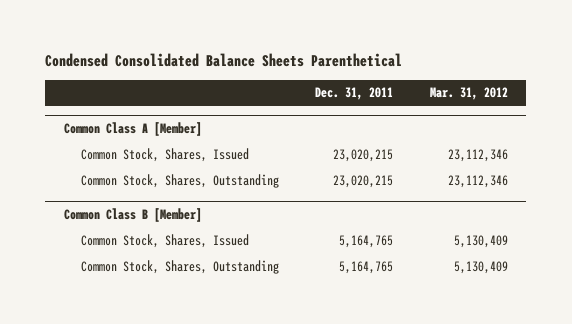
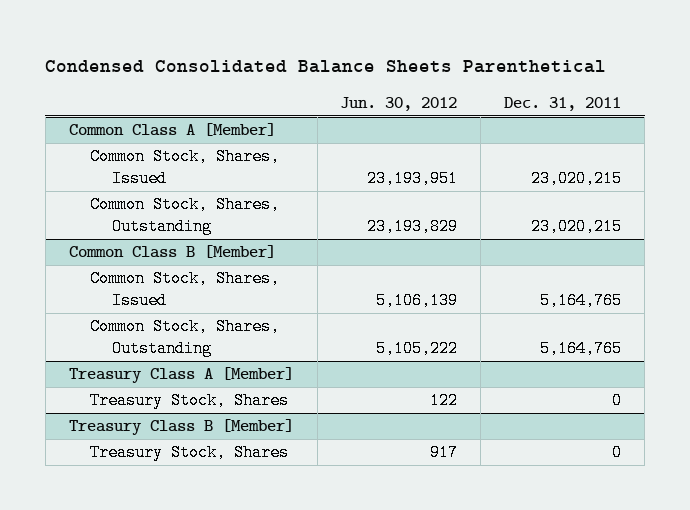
[430,87,509,101] Mar. 31, 2012 -> none
none -> [340,97,458,112] Jun. 30, 2012
none -> [68,367,294,384] Treasury Class A [Member]
none -> [90,392,290,410] Treasury Stock, Shares
none -> [68,419,294,436] Treasury Class B [Member]
none -> [90,444,290,462] Treasury Stock, Shares

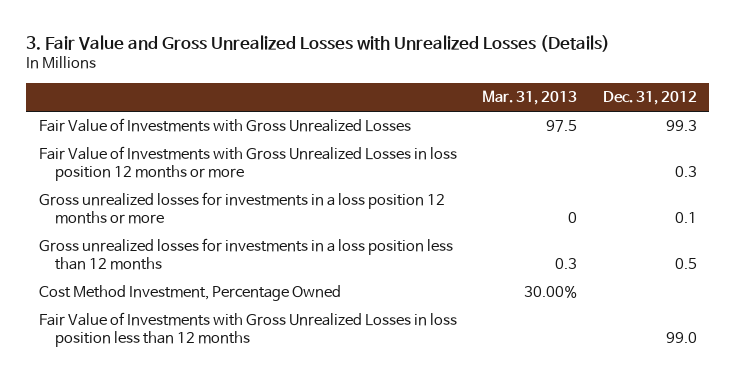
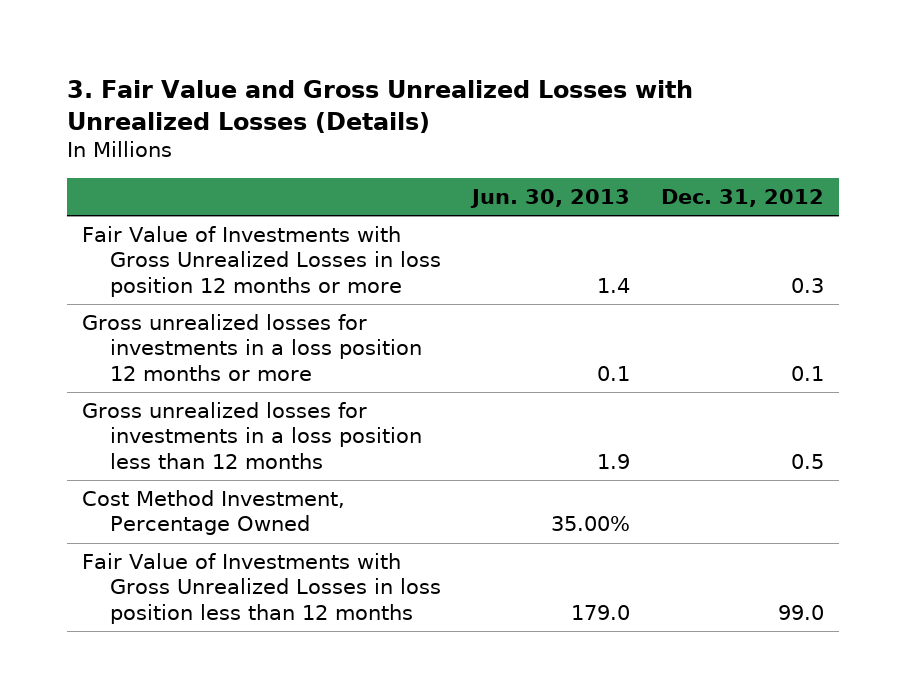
[482,90,578,106] Mar. 31, 2013 -> none
none -> [470,188,631,208] Jun. 30, 2013
[38,118,411,133] Fair Value of Investments with Gross Unrealized Losses -> none

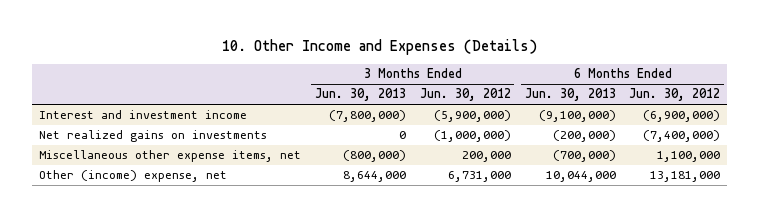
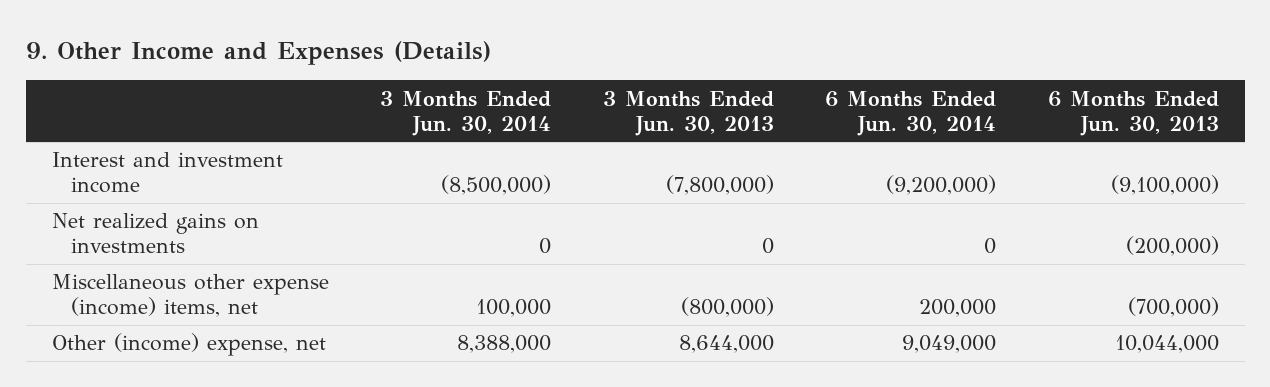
[221,39,537,56] 10. Other Income and Expenses (Details) -> [25,40,491,65] 9. Other Income and Expenses (Details)
[419,88,511,102] Jun. 30, 2012 -> none
[629,88,721,102] Jun. 30, 2012 -> none
none -> [380,90,552,136] 3 Months Ended Jun. 30, 2014
none -> [825,90,997,136] 6 Months Ended Jun. 30, 2014
[38,150,301,163] Miscellaneous other expense items, net -> [51,274,329,318] Miscellaneous other expense (income) items, net

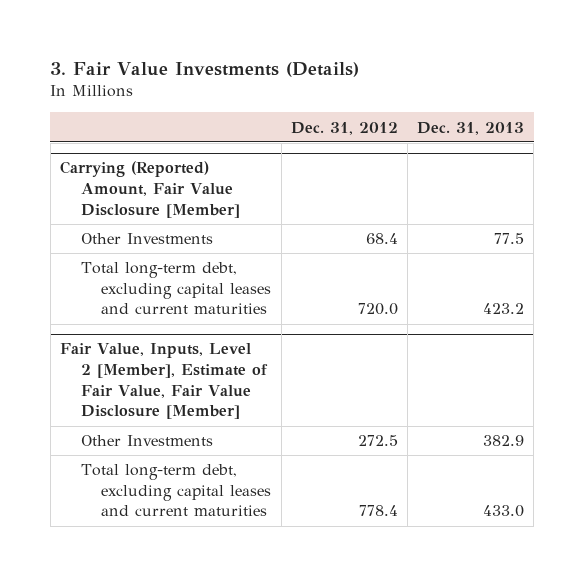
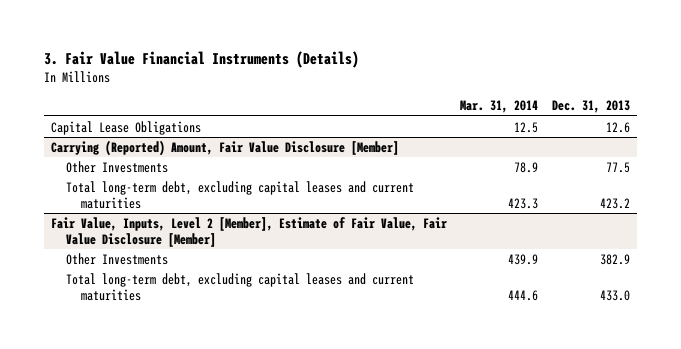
[50,61,360,77] 3. Fair Value Investments (Details) -> [43,51,359,69] 3. Fair Value Financial Instruments (Details)
[290,121,398,135] Dec. 31, 2012 -> none
none -> [460,100,539,114] Mar. 31, 2014
none -> [50,120,201,135] Capital Lease Obligations

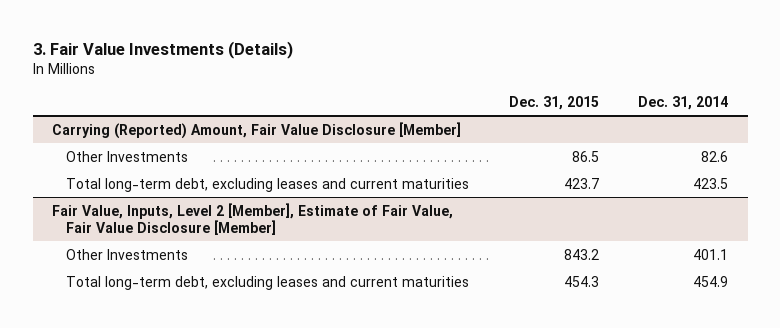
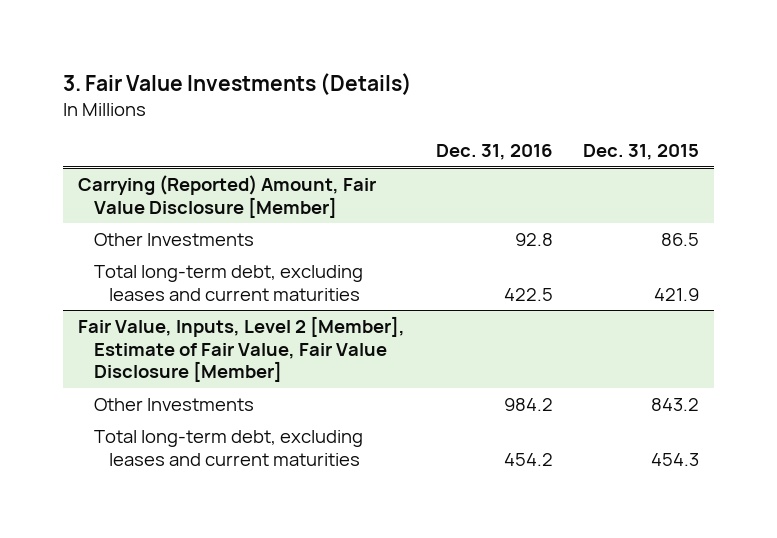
[638,95,729,110] Dec. 31, 2014 -> none
none -> [435,144,553,161] Dec. 31, 2016
[563,177,599,189] 423.7 -> [654,287,700,301] 421.9

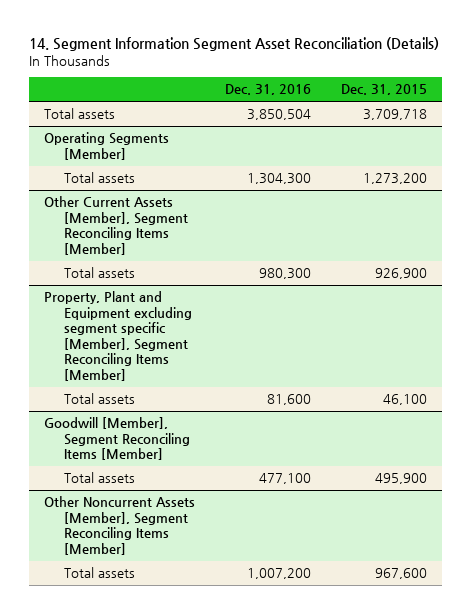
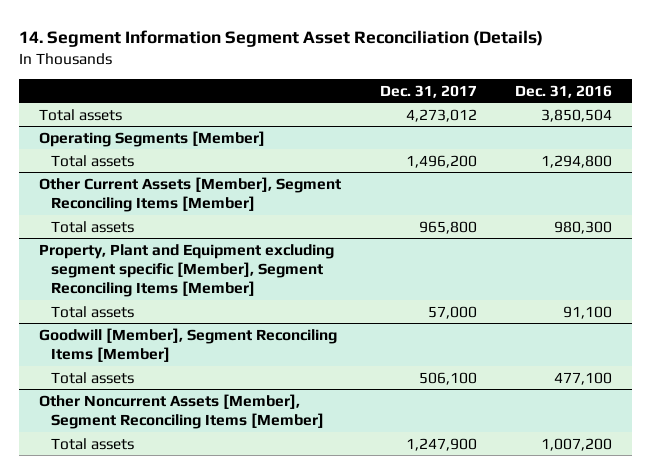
[341,84,428,96] Dec. 31, 2015 -> none
none -> [379,84,477,98] Dec. 31, 2017
[247,173,312,185] 1,304,300 -> [541,154,613,168] 1,294,800
[267,394,312,406] 81,600 -> [563,305,613,319] 91,100

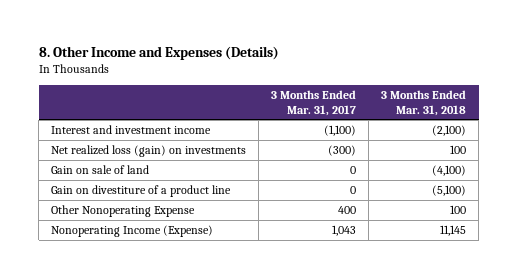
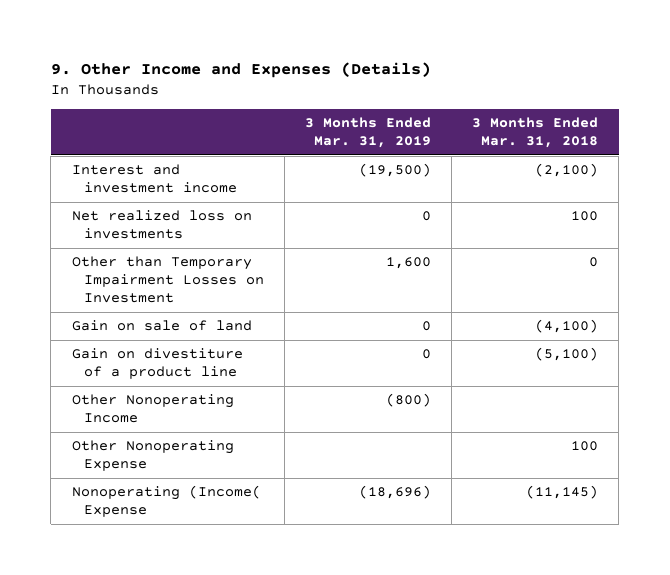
[38,46,279,61] 8. Other Income and Expenses (Details) -> [50,62,431,79] 9. Other Income and Expenses (Details)
[271,89,357,116] 3 Months Ended Mar. 31, 2017 -> none
none -> [305,117,432,149] 3 Months Ended Mar. 31, 2019
[51,144,247,157] Net realized loss (gain) on investments -> [71,210,252,240] Net realized loss on investments
none -> [71,256,264,304] Other than Temporary Impairment Losses on Investment
none -> [71,394,234,424] Other Nonoperating Income
[51,224,214,237] Nonoperating Income (Expense) -> [71,485,261,518] Nonoperating (Income( Expense
[440,224,467,236] 11,145 -> [526,485,599,500] (11,145)

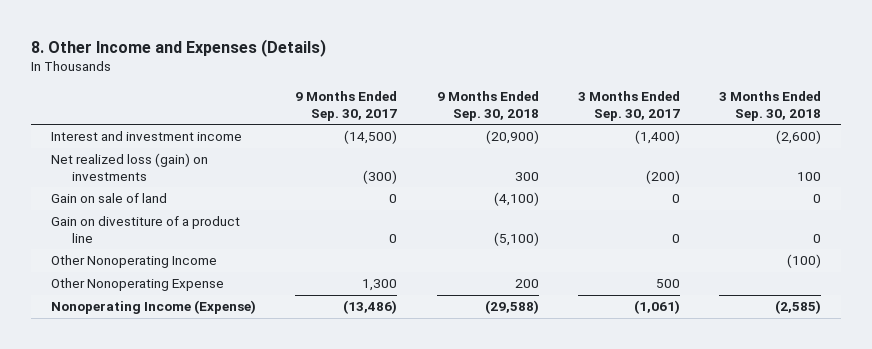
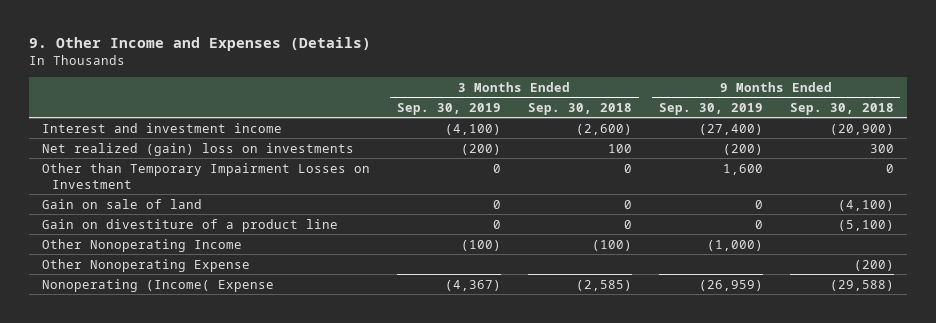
[31,38,327,57] 8. Other Income and Expenses (Details) -> [28,37,371,52] 9. Other Income and Expenses (Details)
[295,91,398,121] 9 Months Ended Sep. 30, 2017 -> none
[577,91,680,121] 3 Months Ended Sep. 30, 2017 -> none
none -> [397,102,502,115] Sep. 30, 2019
none -> [658,102,763,115] Sep. 30, 2019
[51,153,209,181] Net realized loss (gain) on investments -> [42,142,355,156] Net realized (gain) loss on investments
none -> [42,162,371,189] Other than Temporary Impairment Losses on Investment
[514,279,539,289] 200 -> [853,259,894,271] (200)
[51,300,257,315] Nonoperating Income (Expense) -> [42,278,275,292] Nonoperating (Income( Expense

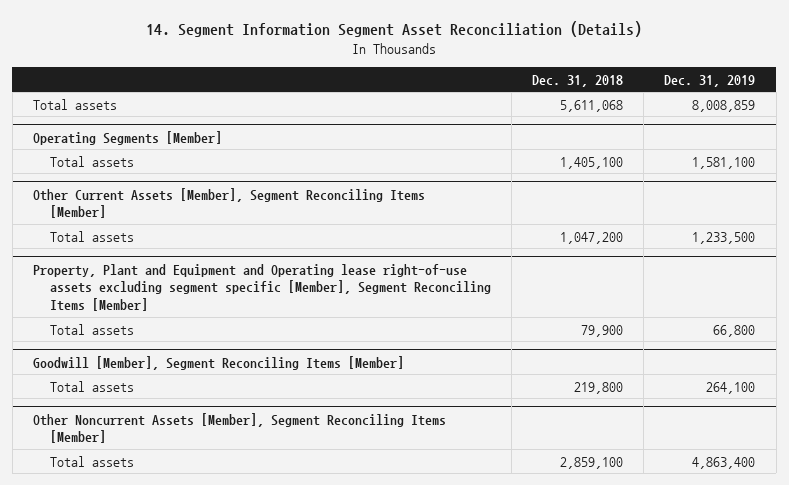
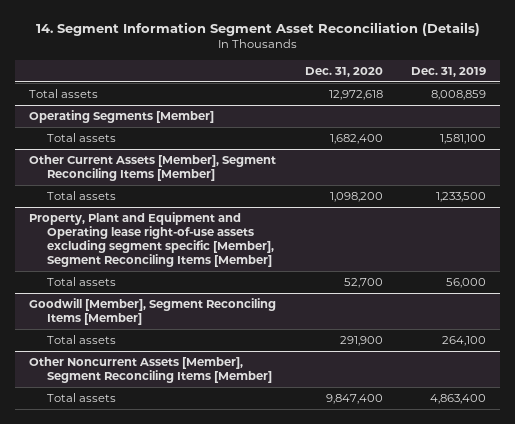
[532,74,624,87] Dec. 31, 2018 -> none
none -> [304,66,383,77] Dec. 31, 2020
[713,324,756,337] 66,800 -> [446,278,487,289] 56,000

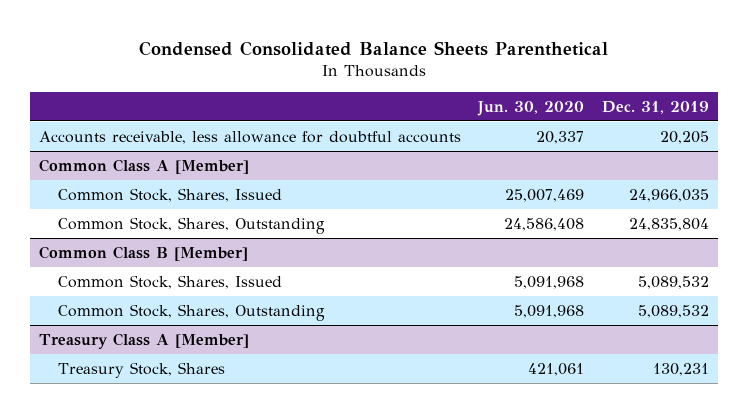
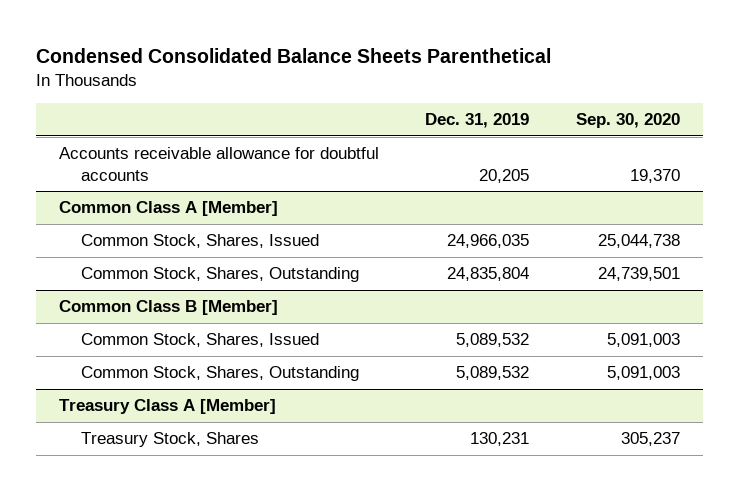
[477,100,585,116] Jun. 30, 2020 -> none
none -> [575,113,680,129] Sep. 30, 2020
[38,130,461,144] Accounts receivable, less allowance for doubtful accounts -> [59,147,380,181] Accounts receivable allowance for doubtful accounts

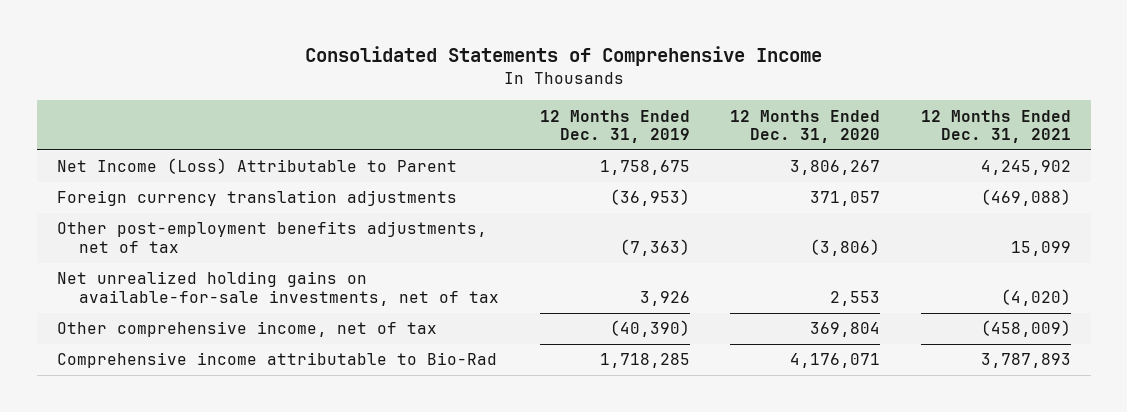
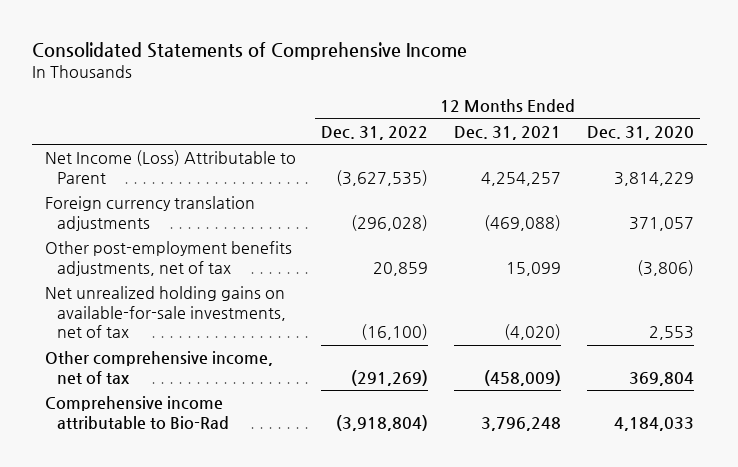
[539,109,690,144] 12 Months Ended Dec. 31, 2019 -> none
none -> [321,125,429,140] Dec. 31, 2022
[790,160,881,176] 3,806,267 -> [613,171,694,186] 3,814,229
[980,160,1071,176] 4,245,902 -> [481,171,562,186] 4,254,257
[790,353,881,369] 4,176,071 -> [613,416,694,431] 4,184,033
[980,353,1071,369] 3,787,893 -> [481,416,562,431] 3,796,248

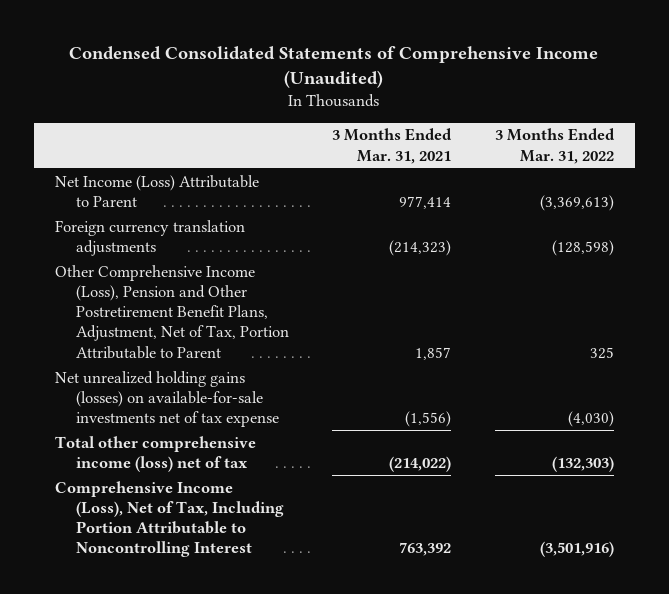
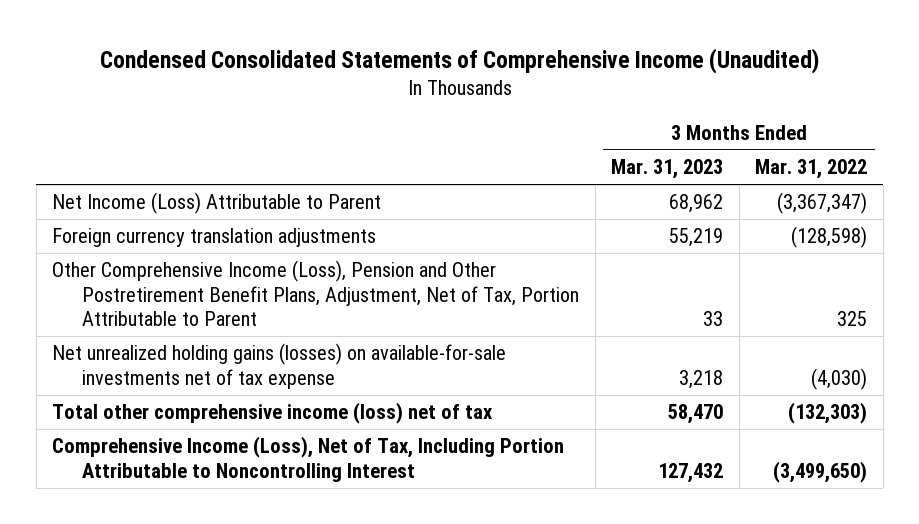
[332,128,453,164] 3 Months Ended Mar. 31, 2021 -> none
none -> [611,159,724,180] Mar. 31, 2023
[539,194,614,211] (3,369,613) -> [777,192,868,215] (3,367,347)
[539,541,614,558] (3,501,916) -> [773,460,868,483] (3,499,650)

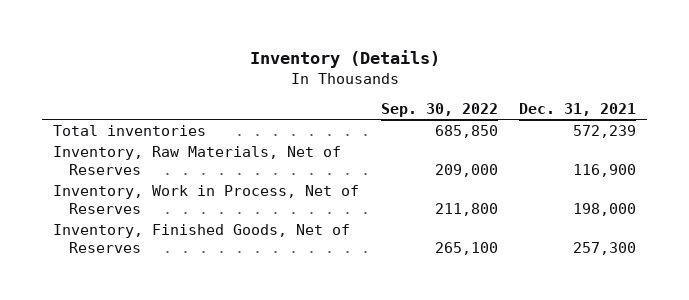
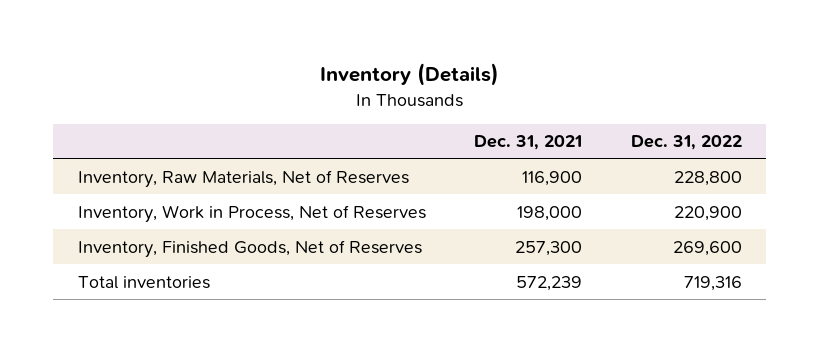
[380,102,498,117] Sep. 30, 2022 -> none
none -> [630,135,742,151] Dec. 31, 2022
[53,124,207,136] Total inventories -> [77,275,210,289] Total inventories

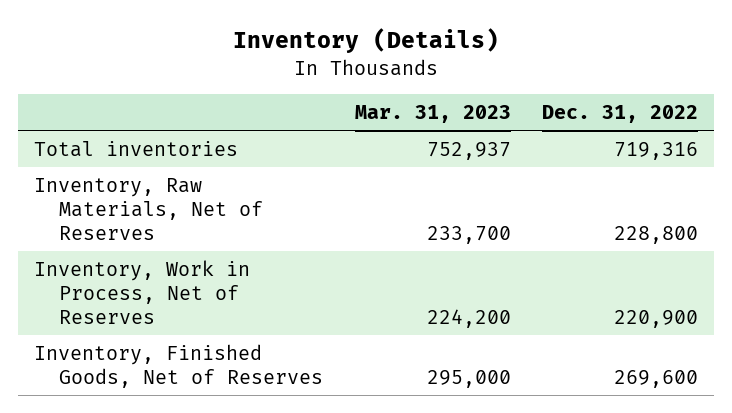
[474,135,583,151] Dec. 31, 2021 -> none
none -> [354,105,511,124] Mar. 31, 2023
[77,275,210,289] Total inventories -> [33,140,238,157] Total inventories

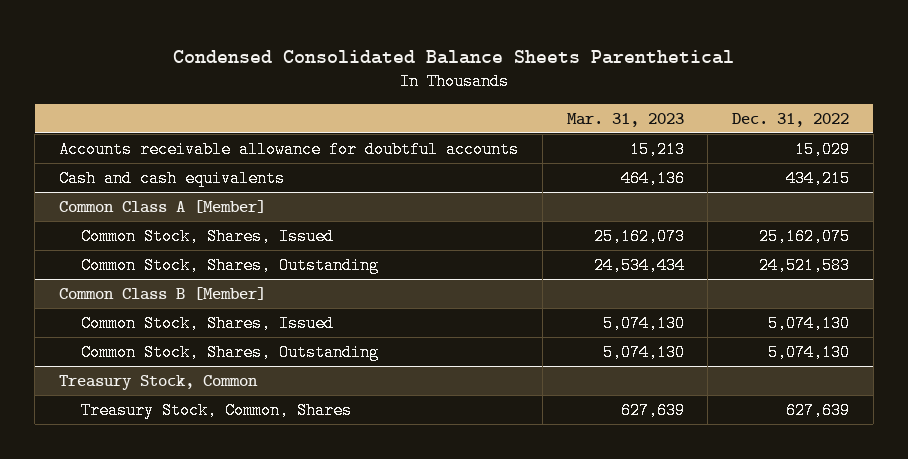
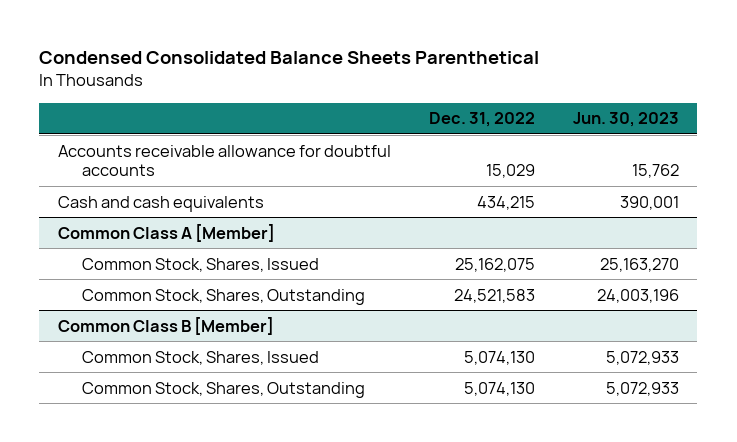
[566,113,684,128] Mar. 31, 2023 -> none
none -> [572,112,679,128] Jun. 30, 2023
[59,374,259,390] Treasury Stock, Common -> none
[81,401,353,419] Treasury Stock, Common, Shares -> none

